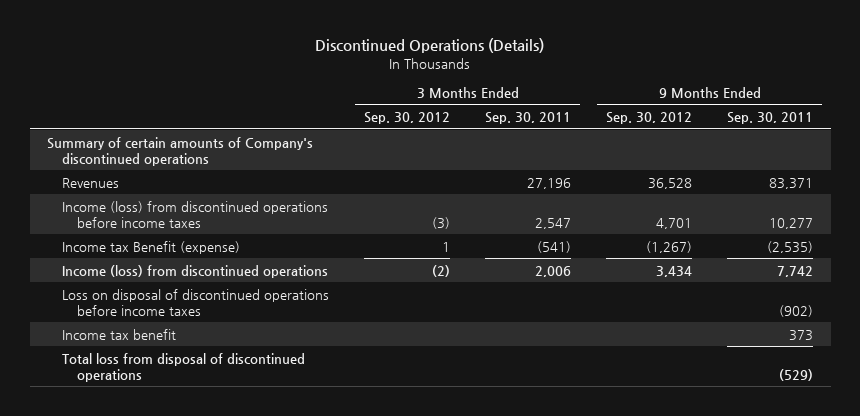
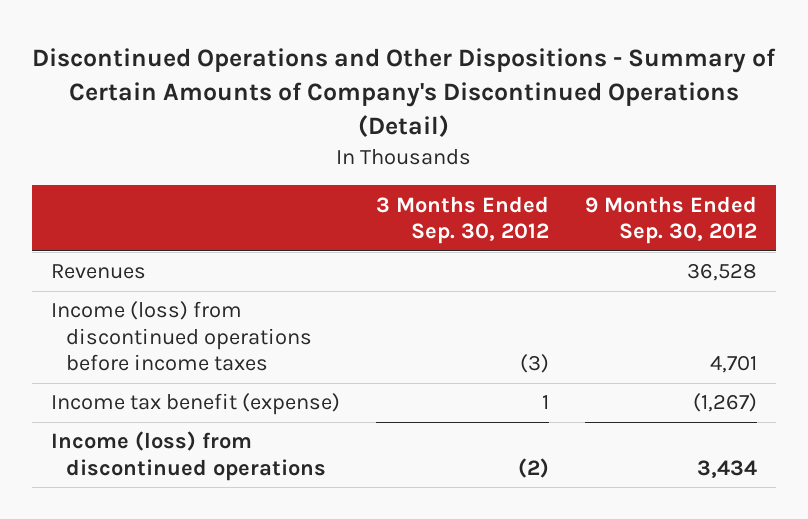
[315,38,545,54] Discontinued Operations (Details) -> [31,48,776,138] Discontinued Operations and Other Dispositions - Summary of Certain Amounts of Company's Discontinued Operations (Detail)
[485,112,572,125] Sep. 30, 2011 -> none
[727,112,814,125] Sep. 30, 2011 -> none
[47,136,314,166] Summary of certain amounts of Company's discontinued operations -> none
[62,240,241,254] Income tax Benefit (expense) -> [50,393,340,416] Income tax benefit (expense)
[62,288,330,316] Loss on disposal of discontinued operations before income taxes -> none
[62,328,177,340] Income tax benefit -> none
[62,352,306,382] Total loss from disposal of discontinued operations -> none

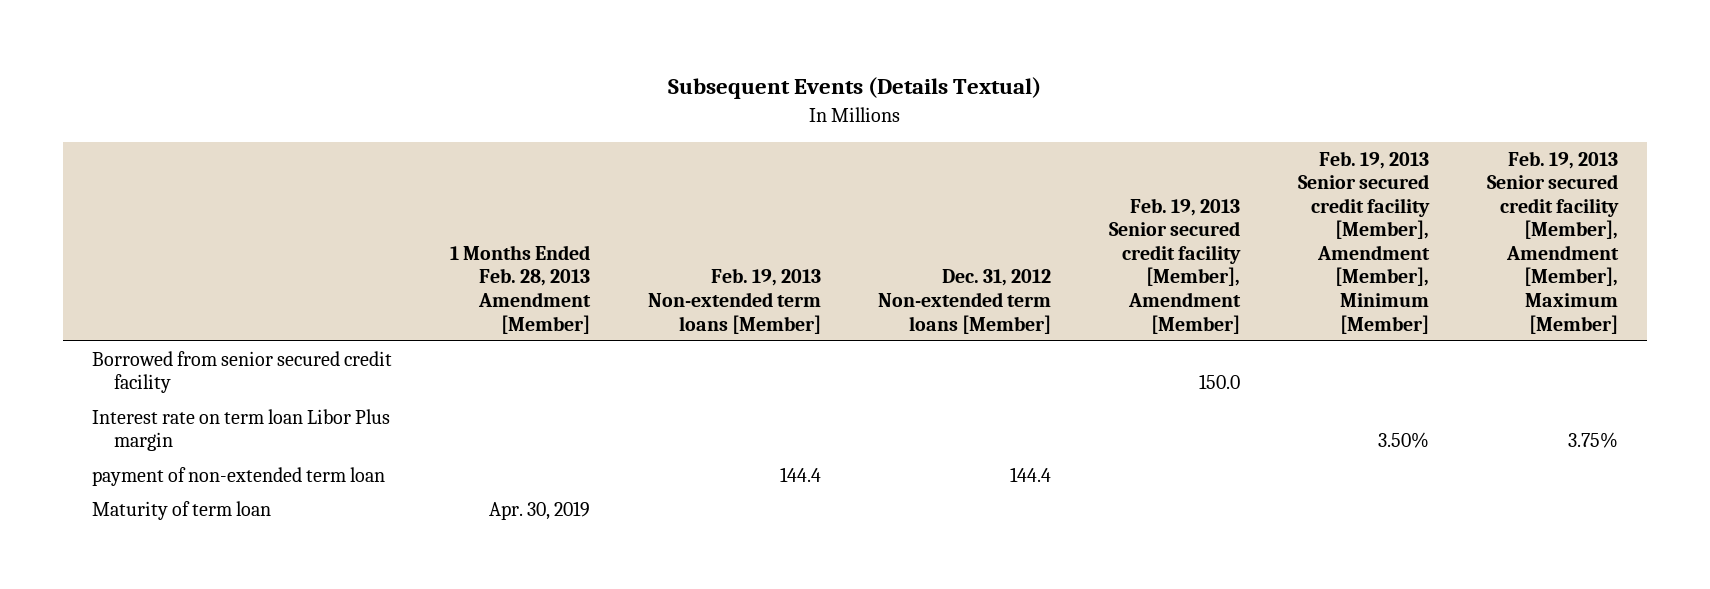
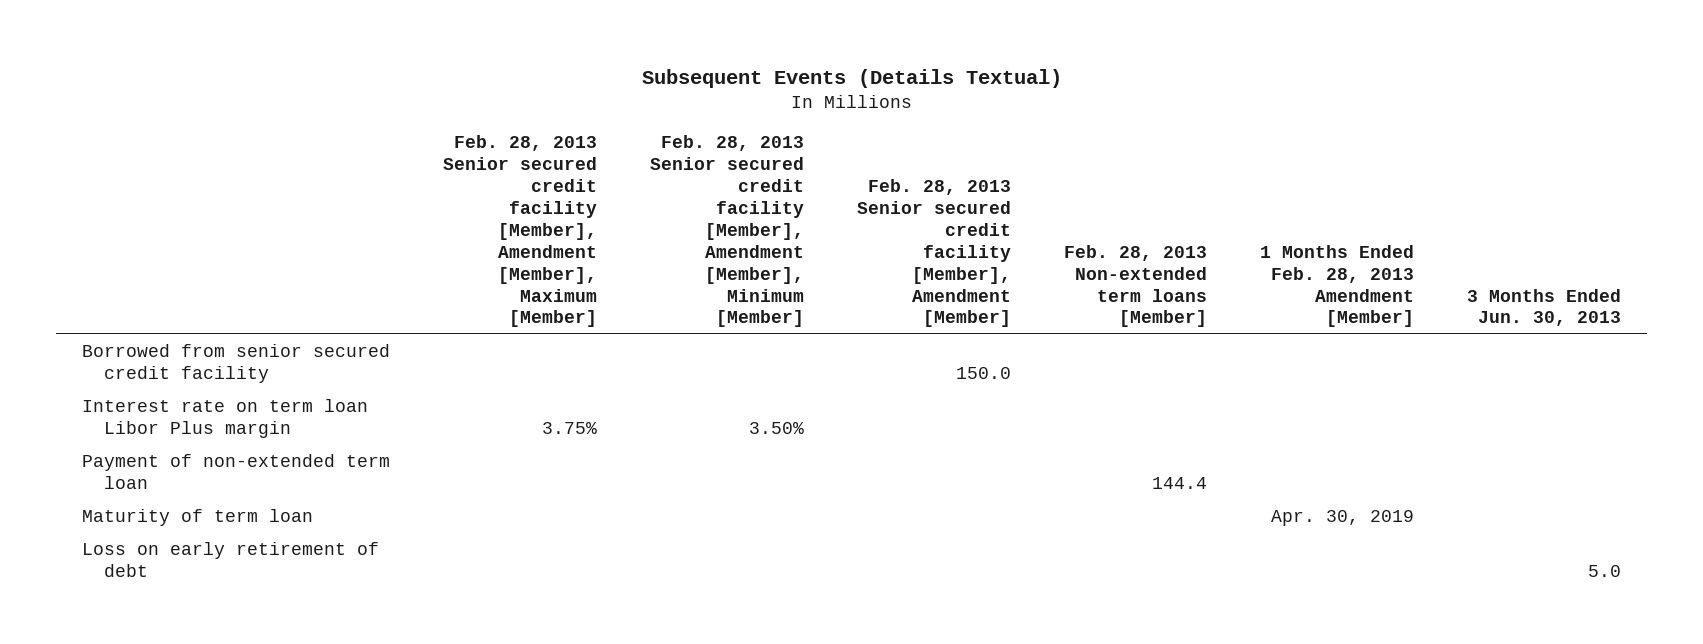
[647,268,821,334] Feb. 19, 2013 Non-extended term loans [Member] -> none
[878,269,1052,334] Dec. 31, 2012 Non-extended term loans [Member] -> none
[1109,197,1242,334] Feb. 19, 2013 Senior secured credit facility [Member], Amendment [Member] -> none
[1298,150,1431,334] Feb. 19, 2013 Senior secured credit facility [Member], Amendment [Member], Minimum [Member] -> none
[1487,150,1620,334] Feb. 19, 2013 Senior secured credit facility [Member], Amendment [Member], Maximum [Member] -> none
none -> [443,135,598,328] Feb. 28, 2013 Senior secured credit facility [Member], Amendment [Member], Maximum [Member]
none -> [650,135,805,328] Feb. 28, 2013 Senior secured credit facility [Member], Amendment [Member], Minimum [Member]
none -> [857,179,1012,328] Feb. 28, 2013 Senior secured credit facility [Member], Amendment [Member]
none -> [1064,244,1208,328] Feb. 28, 2013 Non-extended term loans [Member]
none -> [1466,288,1621,327] 3 Months Ended Jun. 30, 2013
[91,466,385,486] payment of non-extended term loan -> [82,454,391,490] Payment of non-extended term loan
none -> [82,542,380,578] Loss on early retirement of debt

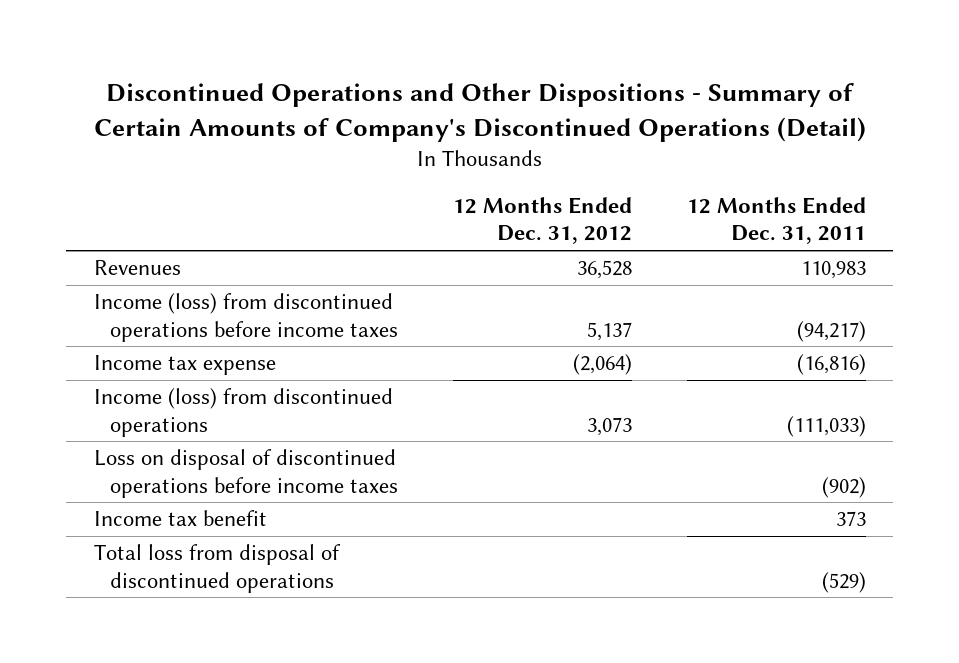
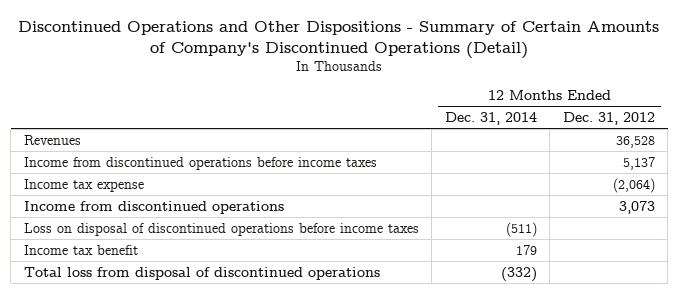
[686,197,866,245] 12 Months Ended Dec. 31, 2011 -> none
none -> [444,111,537,125] Dec. 31, 2014
[93,293,398,342] Income (loss) from discontinued operations before income taxes -> [23,156,377,170] Income from discontinued operations before income taxes
[93,388,393,437] Income (loss) from discontinued operations -> [23,200,284,214] Income from discontinued operations

